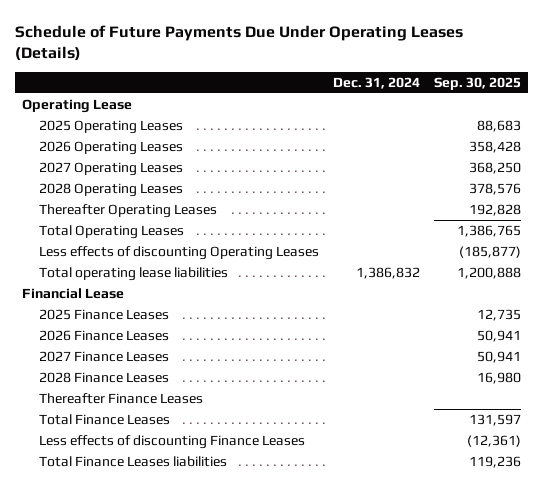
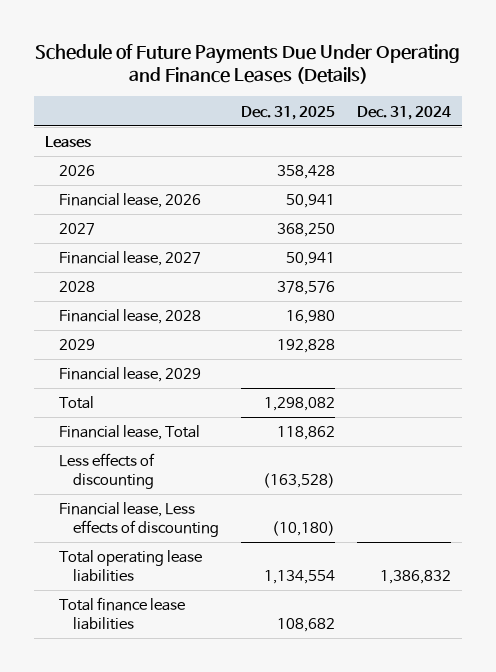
[15,24,464,62] Schedule of Future Payments Due Under Operating Leases (Details) -> [34,43,460,85] Schedule of Future Payments Due Under Operating and Finance Leases (Details)
[433,76,521,90] Sep. 30, 2025 -> none
none -> [241,105,336,120] Dec. 31, 2025
[22,98,133,113] Operating Lease -> none
[38,119,183,134] 2025 Operating Leases -> none
[38,203,217,218] Thereafter Operating Leases -> none
none -> [45,136,92,149] Leases
[38,140,183,155] 2026 Operating Leases -> [59,165,96,177] 2026
none -> [59,193,202,209] Financial lease, 2026
[38,161,183,176] 2027 Operating Leases -> [59,223,96,236] 2027
none -> [59,251,202,267] Financial lease, 2027
[38,182,183,197] 2028 Operating Leases -> [59,281,96,293] 2028
none -> [59,309,202,325] Financial lease, 2028
none -> [59,339,96,351] 2029
none -> [59,367,202,383] Financial lease, 2029
[38,224,184,239] Total Operating Leases -> [59,396,95,410] Total
none -> [59,425,201,441] Financial lease, Total
[38,245,319,260] Less effects of discounting Operating Leases -> [59,453,156,490] Less effects of discounting
none -> [59,502,220,538] Financial lease, Less effects of discounting
[22,287,125,299] Financial Lease -> none
[38,308,169,320] 2025 Finance Leases -> none
[38,329,169,341] 2026 Finance Leases -> none
[38,350,169,362] 2027 Finance Leases -> none
[38,371,169,383] 2028 Finance Leases -> none
[38,392,203,404] Thereafter Finance Leases -> none
[38,413,170,425] Total Finance Leases -> none
[38,434,305,449] Less effects of discounting Finance Leases -> none
[38,455,227,467] Total Finance Leases liabilities -> [59,597,186,631] Total finance lease liabilities

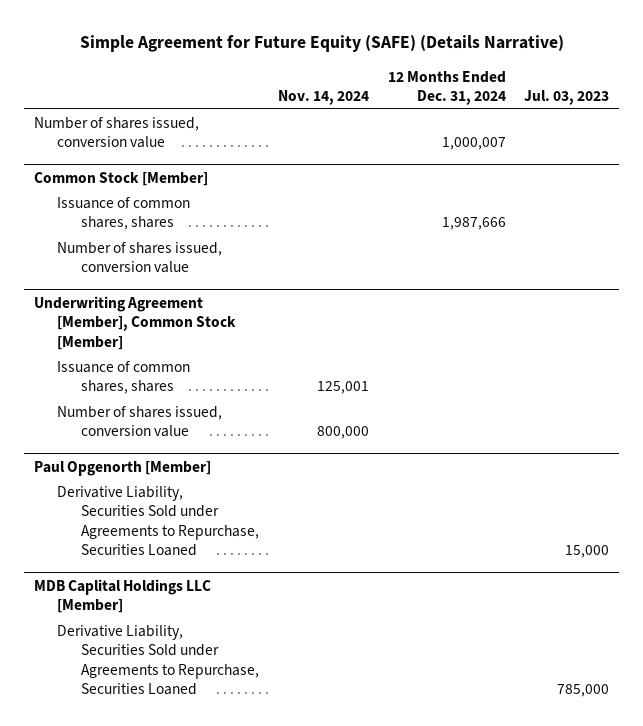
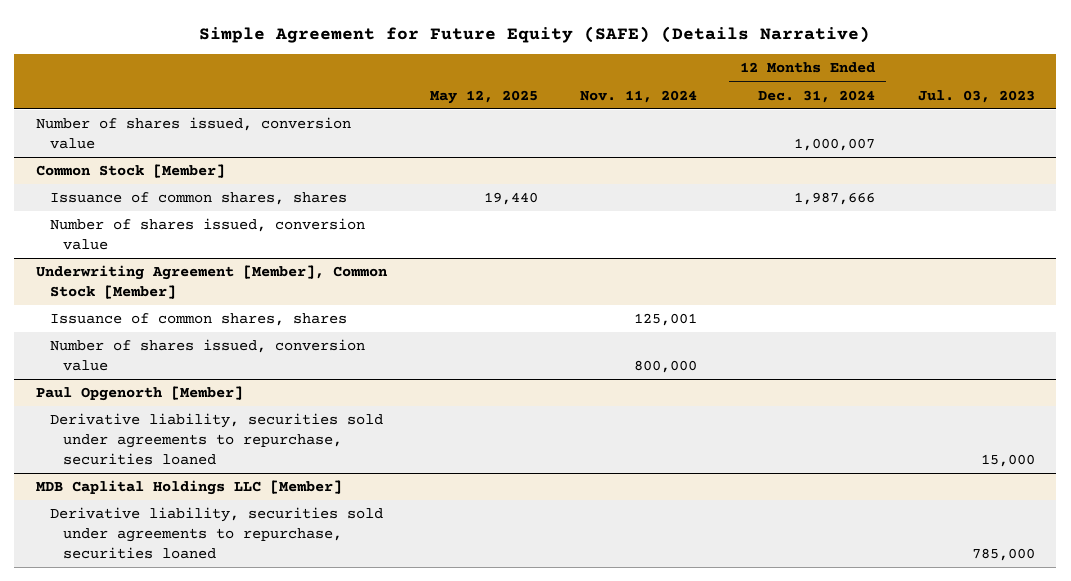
[277,90,369,106] Nov. 14, 2024 -> none
none -> [429,89,538,104] May 12, 2025
none -> [580,89,698,103] Nov. 11, 2024
[57,485,260,557] Derivative Liability, Securities Sold under Agreements to Repurchase, Securities Loaned -> [49,413,383,465] Derivative liability, securities sold under agreements to repurchase, securities loaned
[57,624,260,696] Derivative Liability, Securities Sold under Agreements to Repurchase, Securities Loaned -> [49,507,383,559] Derivative liability, securities sold under agreements to repurchase, securities loaned

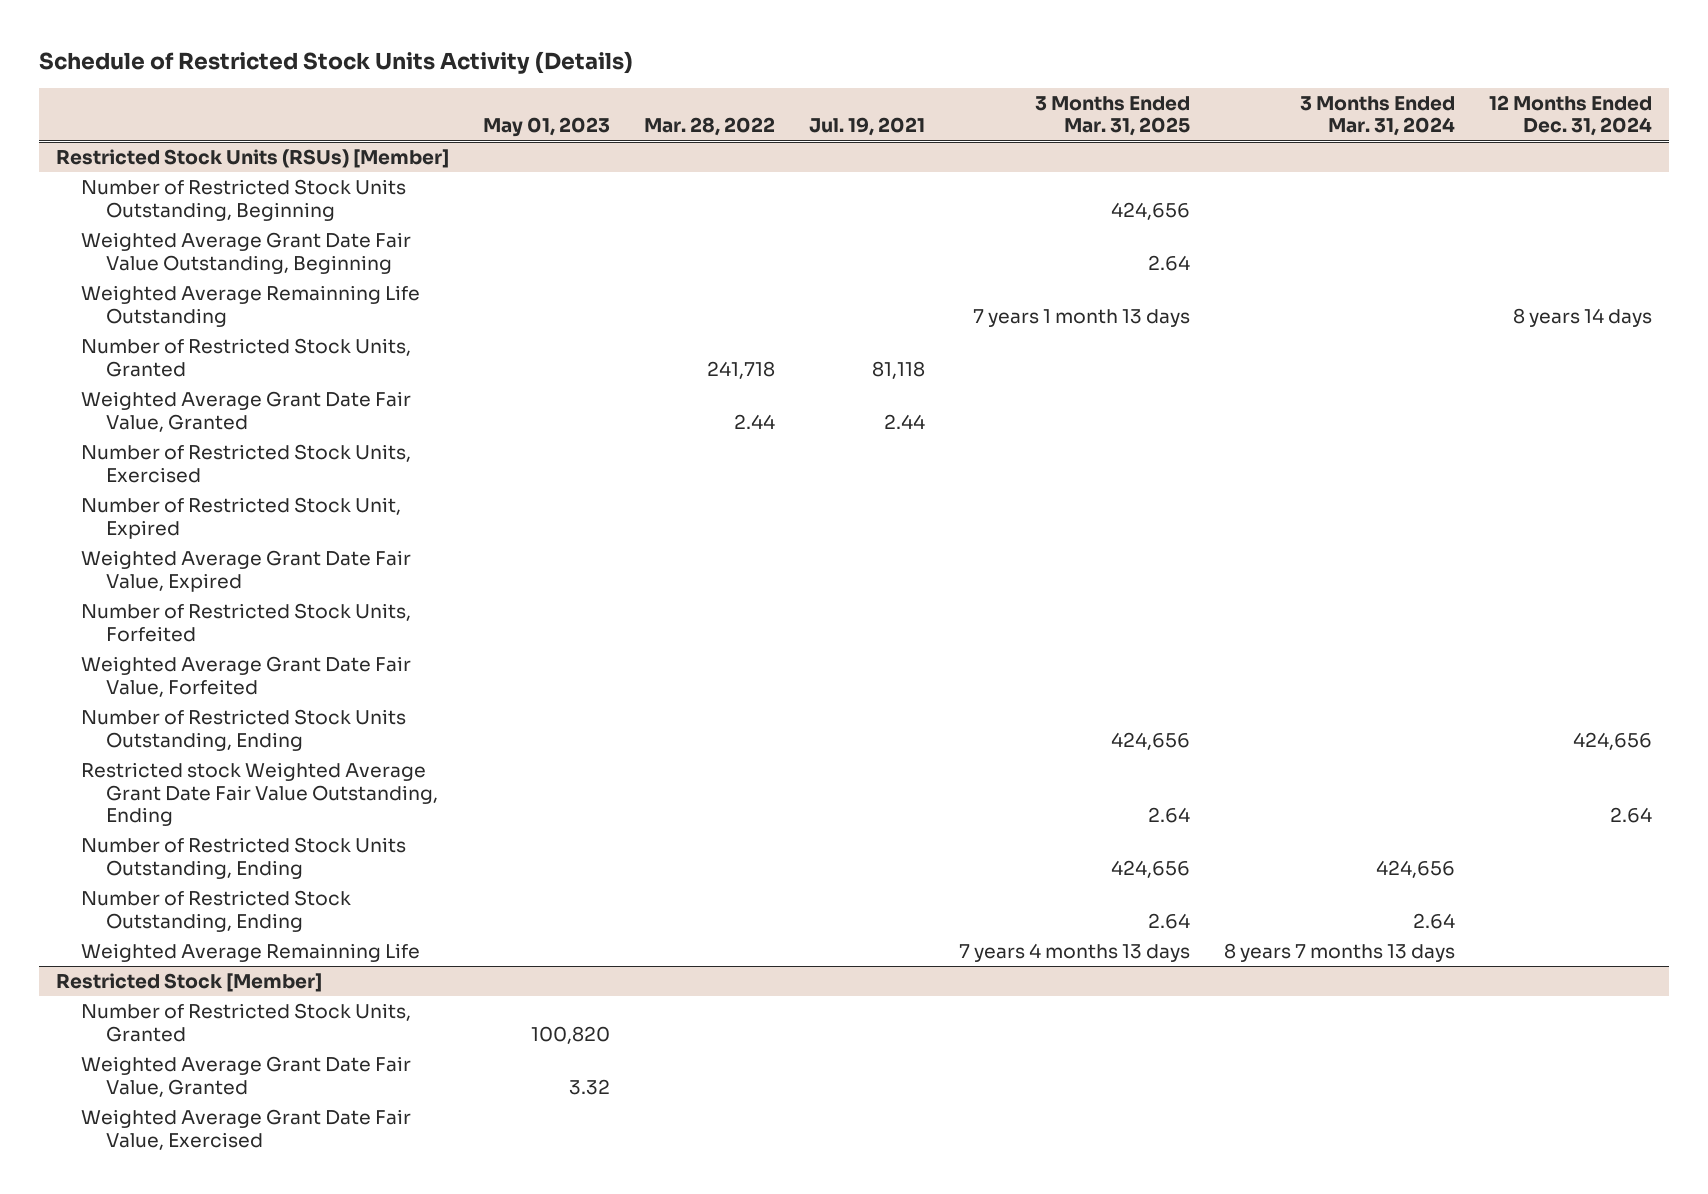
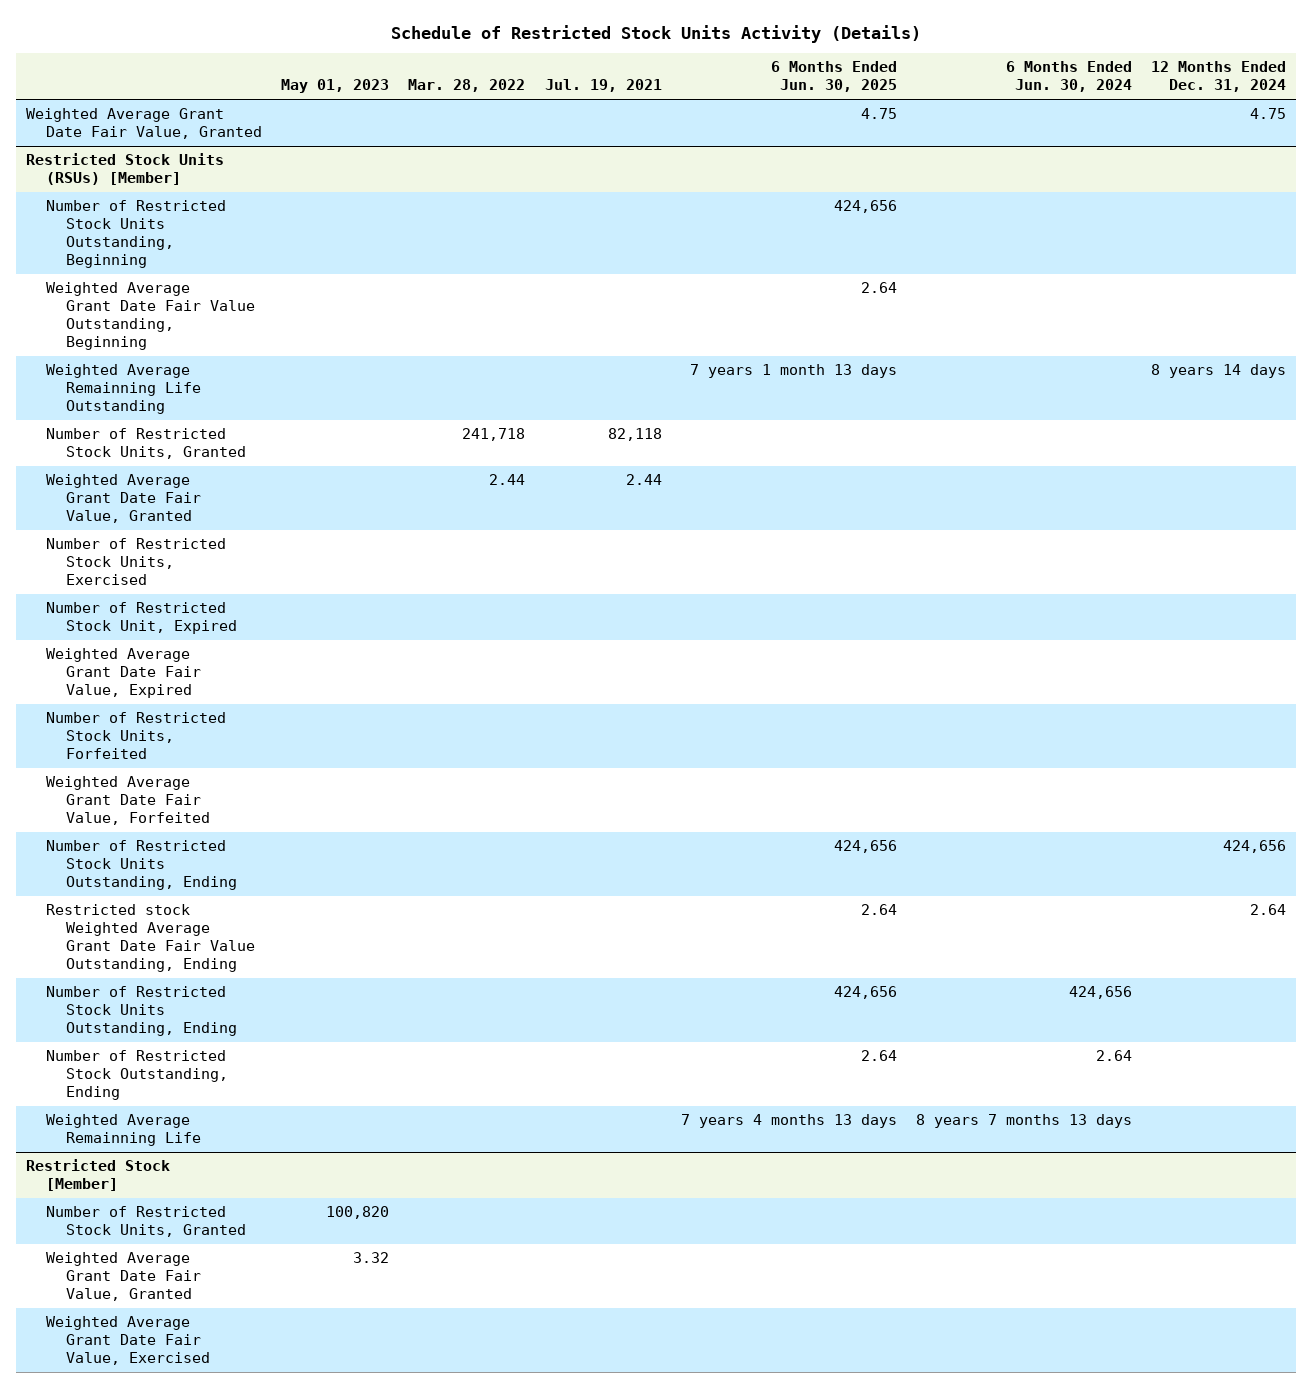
[1035,95,1191,137] 3 Months Ended Mar. 31, 2025 -> none
[1300,95,1456,137] 3 Months Ended Mar. 31, 2024 -> none
none -> [770,61,897,93] 6 Months Ended Jun. 30, 2025
none -> [1006,61,1133,93] 6 Months Ended Jun. 30, 2024
none -> [25,108,262,140] Weighted Average Grant Date Fair Value, Granted
[872,360,926,379] 81,118 -> [607,428,662,442] 82,118

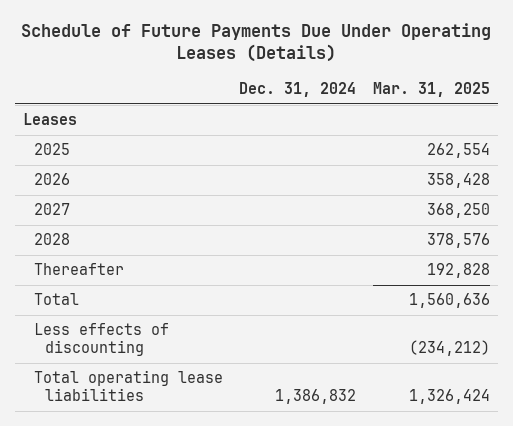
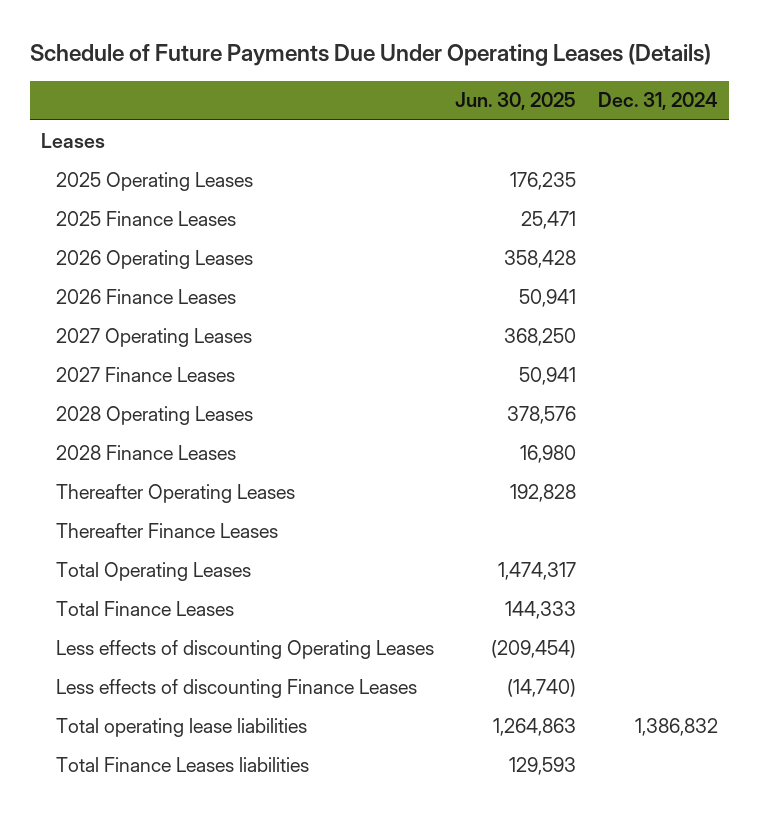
[372,81,490,97] Mar. 31, 2025 -> none
none -> [455,92,577,111] Jun. 30, 2025
[33,143,70,156] 2025 -> [55,171,253,191] 2025 Operating Leases
none -> [55,210,236,226] 2025 Finance Leases
[33,173,70,186] 2026 -> [55,249,253,269] 2026 Operating Leases
none -> [55,288,236,304] 2026 Finance Leases
[33,203,70,216] 2027 -> [55,327,252,347] 2027 Operating Leases
none -> [55,366,235,382] 2027 Finance Leases
[33,233,70,246] 2028 -> [55,405,253,425] 2028 Operating Leases
none -> [55,444,236,460] 2028 Finance Leases
[33,263,124,276] Thereafter -> [55,483,295,503] Thereafter Operating Leases
none -> [55,522,278,538] Thereafter Finance Leases
[33,293,79,306] Total -> [55,561,251,581] Total Operating Leases
none -> [55,600,234,616] Total Finance Leases
[33,323,169,357] Less effects of discounting -> [55,639,434,659] Less effects of discounting Operating Leases
none -> [55,678,417,698] Less effects of discounting Finance Leases
none -> [55,756,309,772] Total Finance Leases liabilities

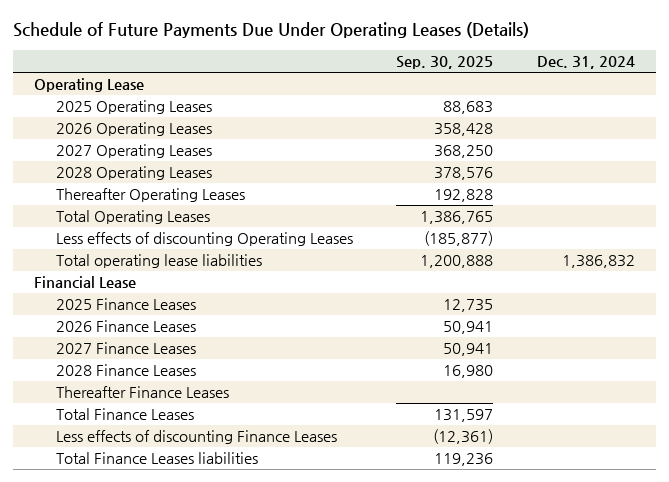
[455,92,577,111] Jun. 30, 2025 -> none
none -> [396,55,494,69] Sep. 30, 2025
[41,132,106,148] Leases -> none
none -> [34,78,145,93] Operating Lease
none -> [34,276,137,289] Financial Lease
[55,210,236,226] 2025 Finance Leases -> [56,298,197,311] 2025 Finance Leases
[55,288,236,304] 2026 Finance Leases -> [56,320,197,333] 2026 Finance Leases
[55,366,235,382] 2027 Finance Leases -> [56,342,197,355] 2027 Finance Leases
[55,444,236,460] 2028 Finance Leases -> [56,364,197,377] 2028 Finance Leases
[55,522,278,538] Thereafter Finance Leases -> [56,386,230,399] Thereafter Finance Leases
[55,600,234,616] Total Finance Leases -> [56,408,195,421] Total Finance Leases
[55,678,417,698] Less effects of discounting Finance Leases -> [56,430,338,445] Less effects of discounting Finance Leases

